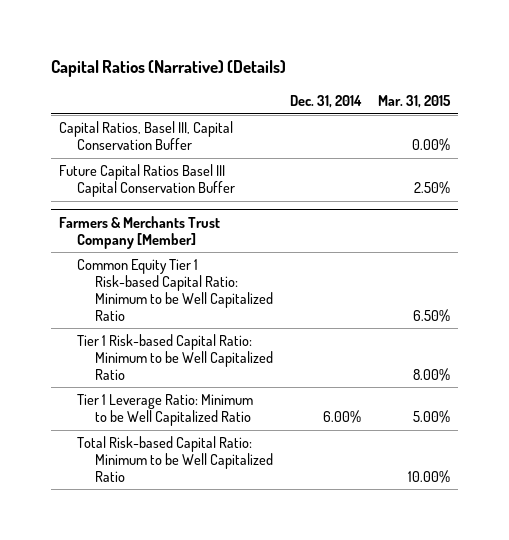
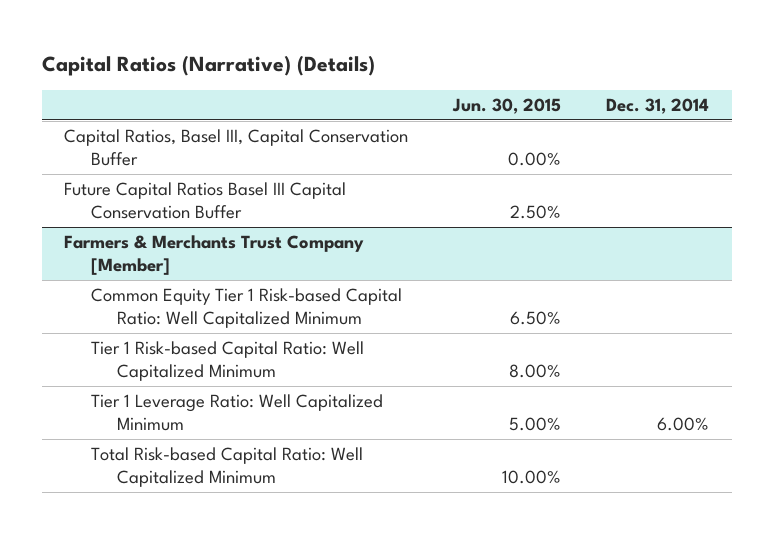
[377,95,451,109] Mar. 31, 2015 -> none
none -> [452,97,562,114] Jun. 30, 2015
[77,259,274,321] Common Equity Tier 1 Risk-based Capital Ratio: Minimum to be Well Capitalized Ratio -> [90,288,402,329] Common Equity Tier 1 Risk-based Capital Ratio: Well Capitalized Minimum
[77,334,274,381] Tier 1 Risk-based Capital Ratio: Minimum to be Well Capitalized Ratio -> [90,341,364,382] Tier 1 Risk-based Capital Ratio: Well Capitalized Minimum
[77,394,254,427] Tier 1 Leverage Ratio: Minimum to be Well Capitalized Ratio -> [90,394,383,432] Tier 1 Leverage Ratio: Well Capitalized Minimum
[77,436,274,483] Total Risk-based Capital Ratio: Minimum to be Well Capitalized Ratio -> [90,447,363,488] Total Risk-based Capital Ratio: Well Capitalized Minimum

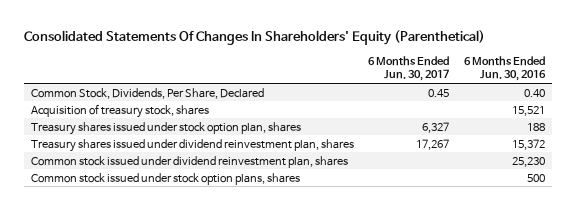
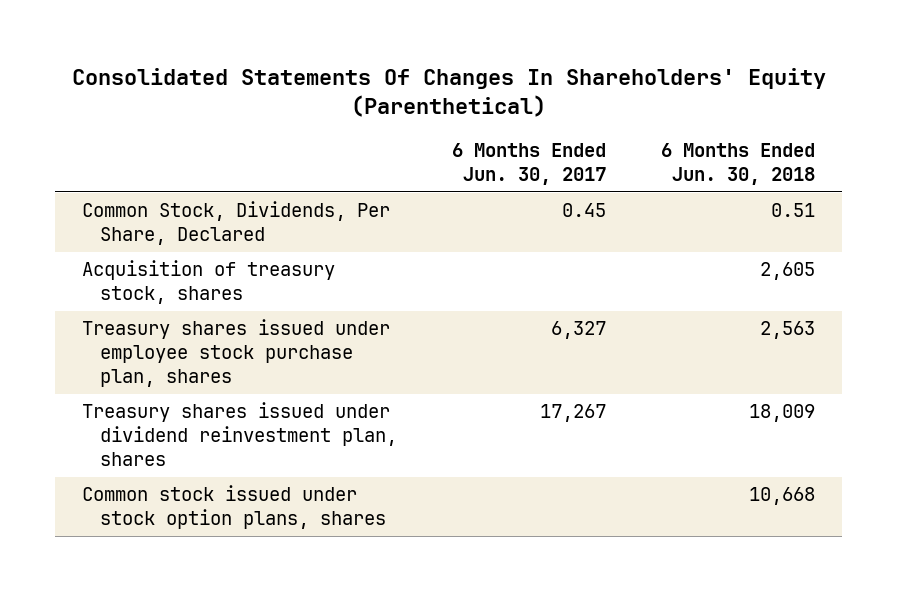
[463,56,546,82] 6 Months Ended Jun. 30, 2016 -> none
none -> [660,143,815,186] 6 Months Ended Jun. 30, 2018
[30,121,301,135] Treasury shares issued under stock option plan, shares -> [82,319,391,388] Treasury shares issued under employee stock purchase plan, shares
[30,155,348,168] Common stock issued under dividend reinvestment plan, shares -> none

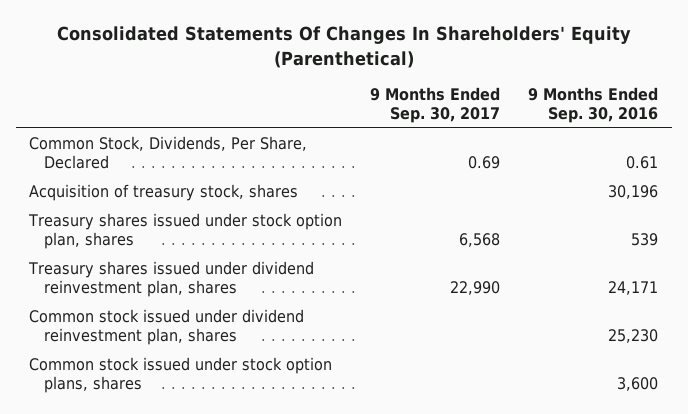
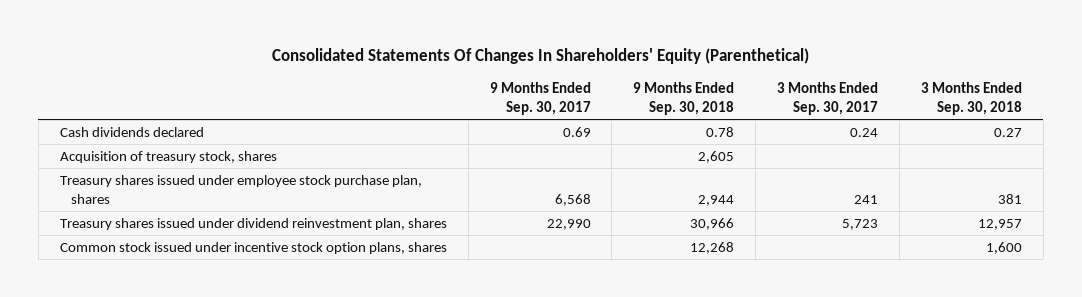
[528,87,659,124] 9 Months Ended Sep. 30, 2016 -> none
none -> [633,81,735,115] 9 Months Ended Sep. 30, 2018
none -> [776,81,878,115] 3 Months Ended Sep. 30, 2017
none -> [920,81,1022,115] 3 Months Ended Sep. 30, 2018
[29,136,308,170] Common Stock, Dividends, Per Share, Declared -> [59,126,204,137] Cash dividends declared
[28,213,343,250] Treasury shares issued under stock option plan, shares -> [59,174,422,204] Treasury shares issued under employee stock purchase plan, shares
[29,309,305,346] Common stock issued under dividend reinvestment plan, shares -> none
[29,357,333,394] Common stock issued under stock option plans, shares -> [59,241,447,254] Common stock issued under incentive stock option plans, shares

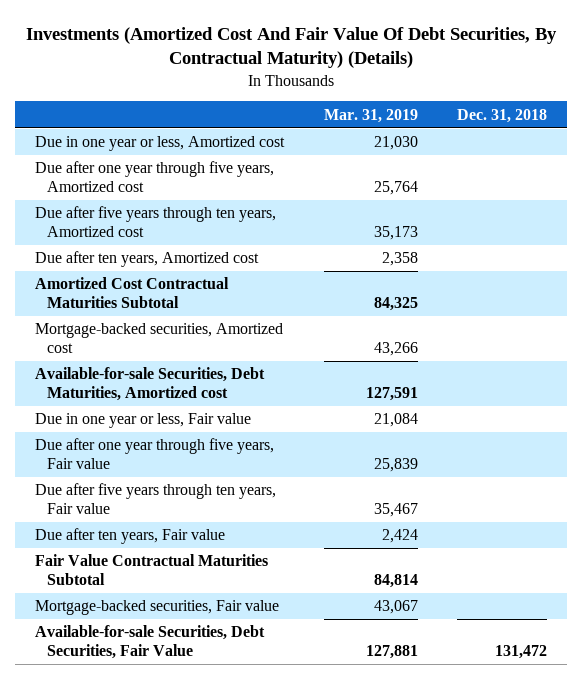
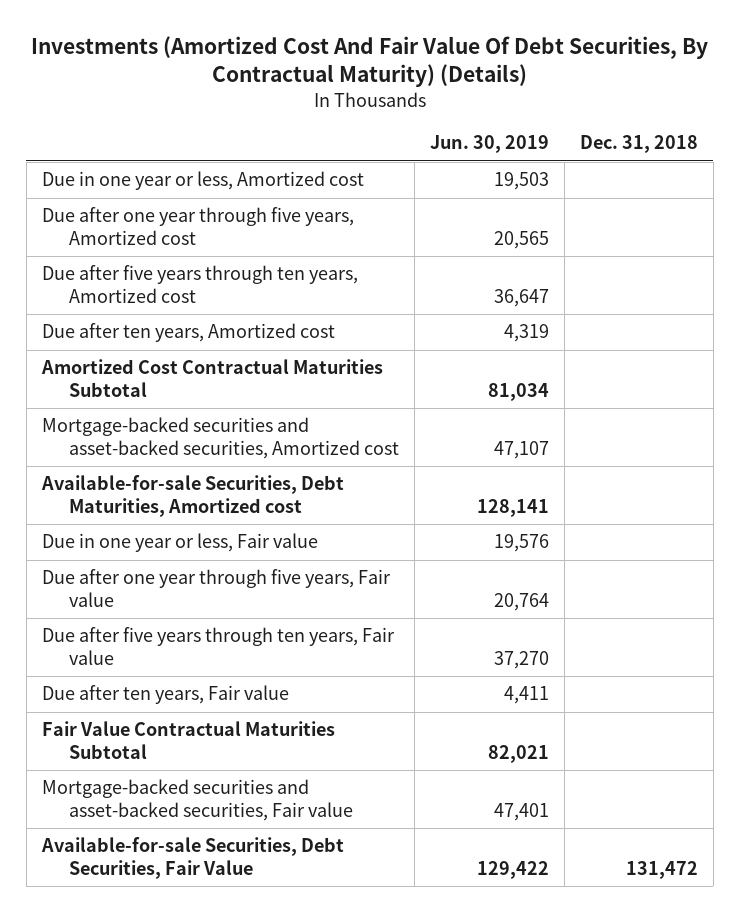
[323,108,418,123] Mar. 31, 2019 -> none
none -> [429,135,549,154] Jun. 30, 2019
[34,323,283,353] Mortgage-backed securities, Amortized cost -> [41,417,400,460] Mortgage-backed securities and asset-backed securities, Amortized cost
[34,600,279,616] Mortgage-backed securities, Fair value -> [41,779,354,822] Mortgage-backed securities and asset-backed securities, Fair value

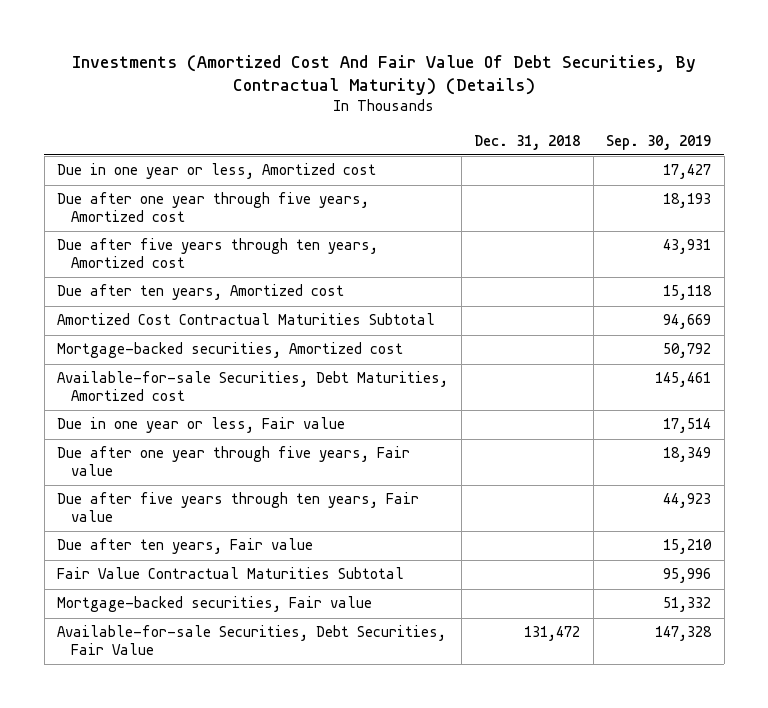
[429,135,549,154] Jun. 30, 2019 -> none
none -> [606,134,712,150] Sep. 30, 2019
[41,417,400,460] Mortgage-backed securities and asset-backed securities, Amortized cost -> [57,342,404,359] Mortgage-backed securities, Amortized cost
[41,779,354,822] Mortgage-backed securities and asset-backed securities, Fair value -> [57,596,373,613] Mortgage-backed securities, Fair value

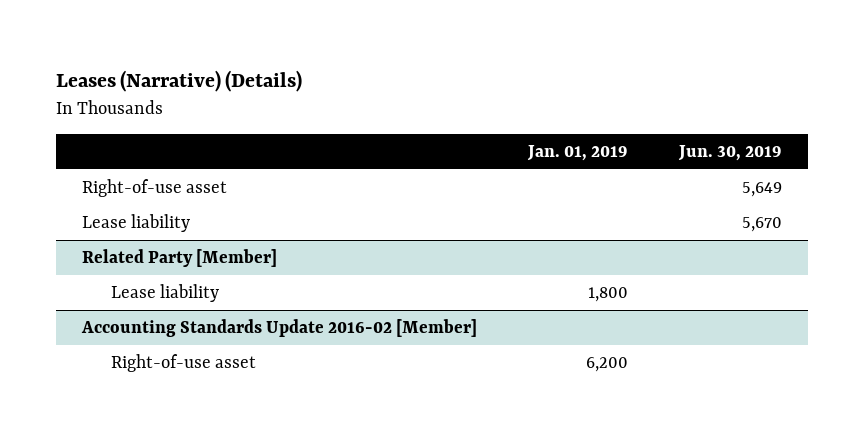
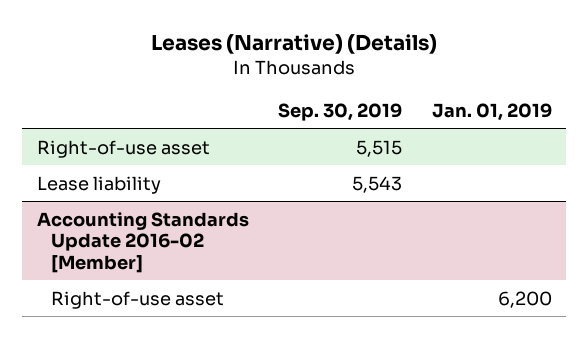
[678,144,783,161] Jun. 30, 2019 -> none
none -> [278,102,403,121] Sep. 30, 2019
[81,249,277,268] Related Party [Member] -> none
[110,284,219,303] Lease liability -> none

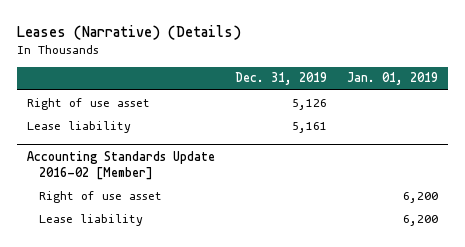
[278,102,403,121] Sep. 30, 2019 -> none
none -> [235,72,328,86] Dec. 31, 2019
[36,139,210,158] Right-of-use asset -> [27,97,151,110] Right of use asset
[50,290,224,309] Right-of-use asset -> [38,190,162,203] Right of use asset
none -> [38,213,143,226] Lease liability

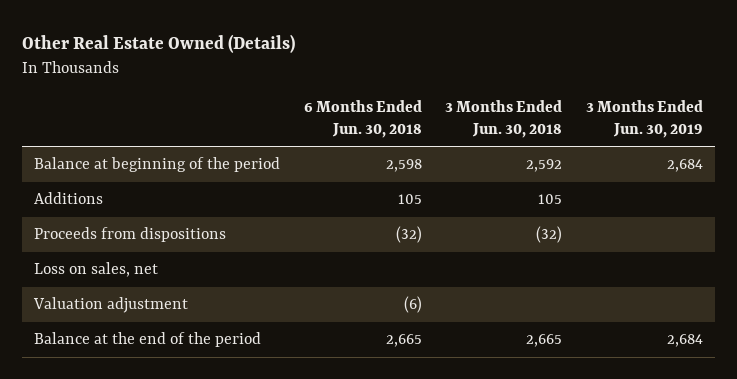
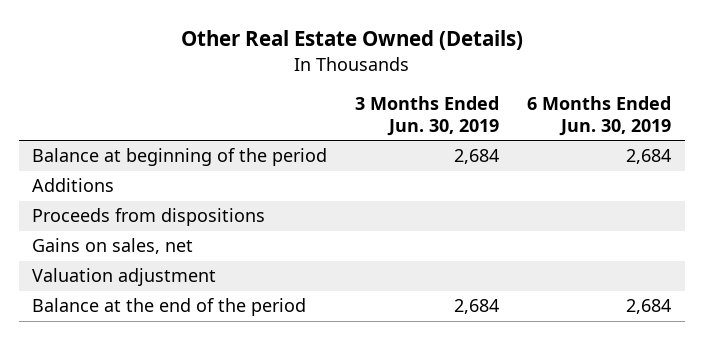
[303,100,422,138] 6 Months Ended Jun. 30, 2018 -> none
[445,100,563,138] 3 Months Ended Jun. 30, 2018 -> none
none -> [526,96,671,136] 6 Months Ended Jun. 30, 2019
[34,262,159,278] Loss on sales, net -> [32,238,194,255] Gains on sales, net

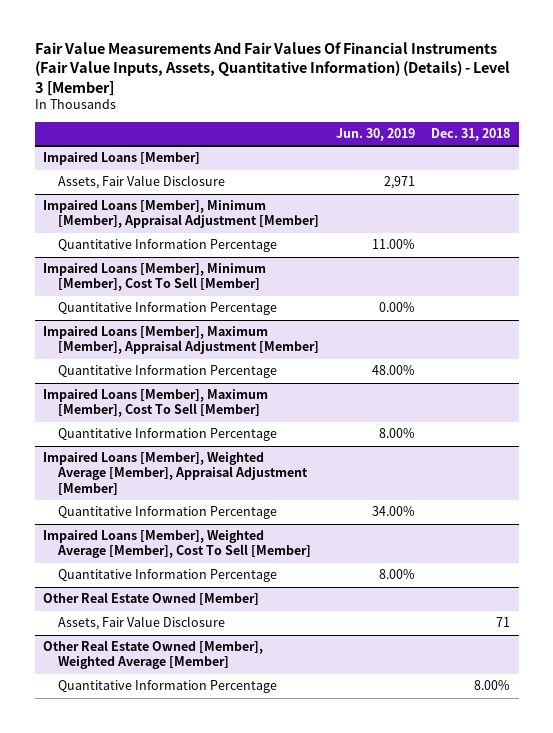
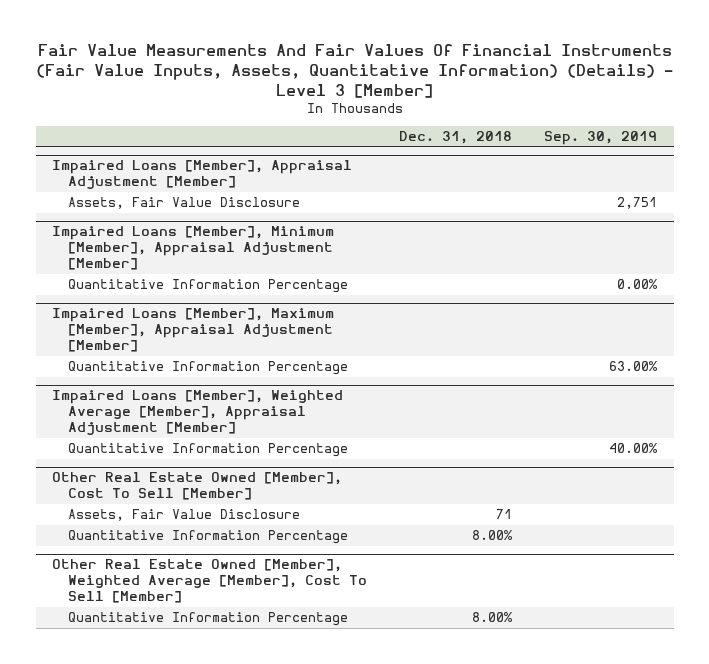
[335,128,415,142] Jun. 30, 2019 -> none
none -> [544,131,658,146] Sep. 30, 2019
[43,152,201,166] Impaired Loans [Member] -> [51,160,352,190] Impaired Loans [Member], Appraisal Adjustment [Member]
[43,263,267,292] Impaired Loans [Member], Minimum [Member], Cost To Sell [Member] -> none
[58,302,278,316] Quantitative Information Percentage -> none
[43,389,269,418] Impaired Loans [Member], Maximum [Member], Cost To Sell [Member] -> none
[58,428,278,442] Quantitative Information Percentage -> none
[43,530,312,559] Impaired Loans [Member], Weighted Average [Member], Cost To Sell [Member] -> none
[58,569,278,583] Quantitative Information Percentage -> none
[43,592,260,606] Other Real Estate Owned [Member] -> [51,472,342,501] Other Real Estate Owned [Member], Cost To Sell [Member]
none -> [68,530,349,545] Quantitative Information Percentage
[43,640,264,670] Other Real Estate Owned [Member], Weighted Average [Member] -> [51,559,368,604] Other Real Estate Owned [Member], Weighted Average [Member], Cost To Sell [Member]

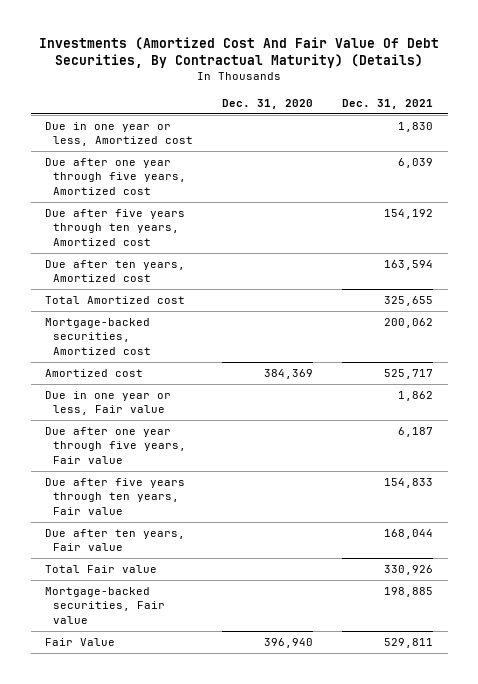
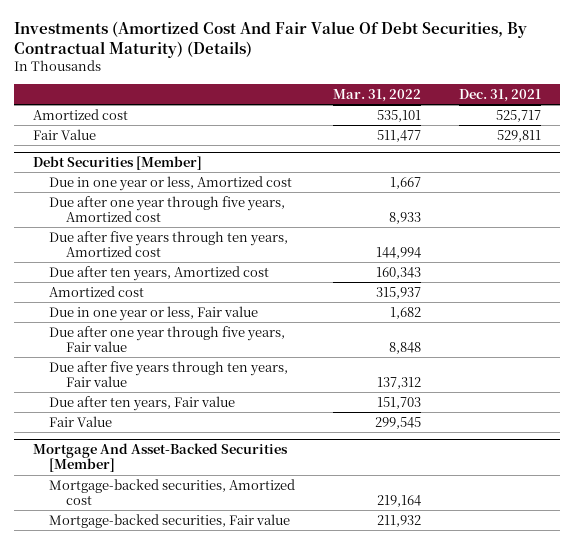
[222,98,314,109] Dec. 31, 2020 -> none
none -> [333,88,422,102] Mar. 31, 2022
[45,122,194,147] Due in one year or less, Amortized cost -> none
[45,158,187,195] Due after one year through five years, Amortized cost -> none
[45,209,186,246] Due after five years through ten years, Amortized cost -> none
[45,260,186,283] Due after ten years, Amortized cost -> none
[45,296,186,305] Total Amortized cost -> none
[45,318,152,355] Mortgage-backed securities, Amortized cost -> none
[45,391,172,416] Due in one year or less, Fair value -> none
[45,427,187,464] Due after one year through five years, Fair value -> none
[45,478,186,515] Due after five years through ten years, Fair value -> none
[45,529,186,552] Due after ten years, Fair value -> none
[45,565,158,574] Total Fair value -> none
[45,587,166,624] Mortgage-backed securities, Fair value -> none
none -> [32,156,202,171] Debt Securities [Member]
none -> [49,175,293,191] Due in one year or less, Amortized cost
none -> [49,195,286,222] Due after one year through five years, Amortized cost
none -> [49,230,289,257] Due after five years through ten years, Amortized cost
none -> [49,265,270,281] Due after ten years, Amortized cost
none -> [49,285,145,297] Amortized cost
none -> [49,305,259,321] Due in one year or less, Fair value
none -> [49,325,286,352] Due after one year through five years, Fair value
none -> [49,360,289,387] Due after five years through ten years, Fair value
none -> [49,395,236,411] Due after ten years, Fair value
none -> [49,415,113,427] Fair Value
none -> [32,443,288,473] Mortgage And Asset-Backed Securities [Member]
none -> [49,478,296,505] Mortgage-backed securities, Amortized cost
none -> [49,513,291,528] Mortgage-backed securities, Fair value

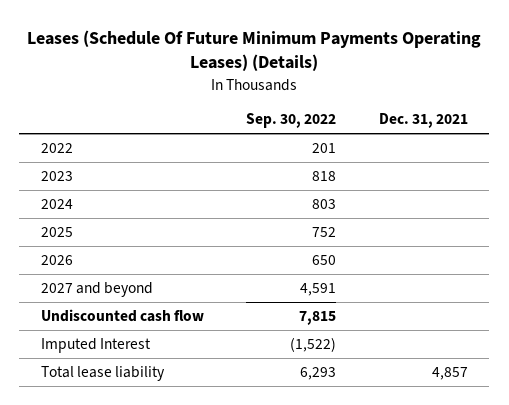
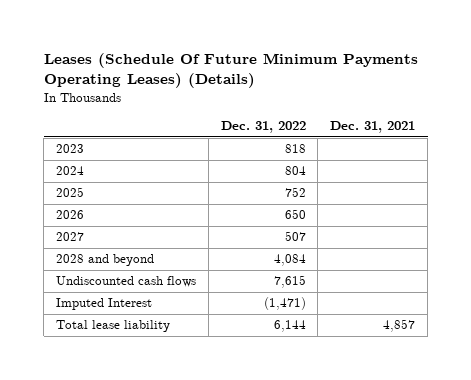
[246,113,337,129] Sep. 30, 2022 -> none
none -> [220,121,306,134] Dec. 31, 2022
[40,143,73,154] 2022 -> none
none -> [56,232,85,242] 2027
[40,282,153,298] 2027 and beyond -> [56,254,155,267] 2028 and beyond
[40,309,204,323] Undiscounted cash flow -> [56,276,197,288] Undiscounted cash flows

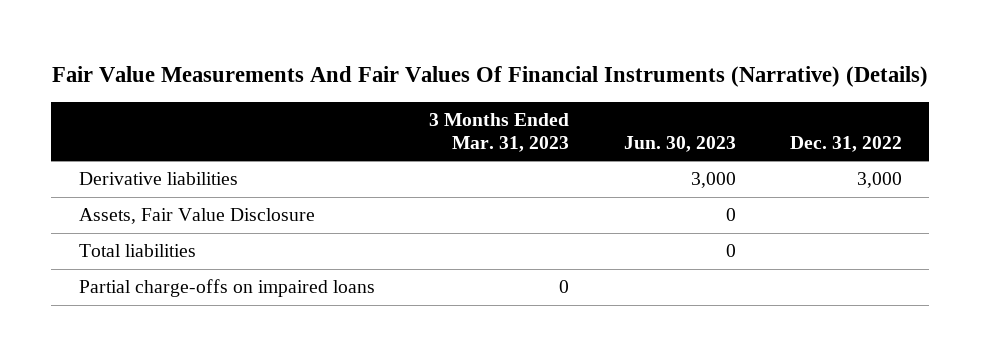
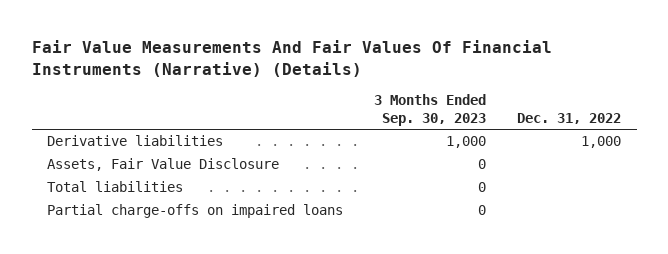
[429,112,570,152] 3 Months Ended Mar. 31, 2023 -> none
[623,135,736,152] Jun. 30, 2023 -> none
none -> [374,93,487,126] 3 Months Ended Sep. 30, 2023
[856,172,902,189] 3,000 -> [581,136,622,149] 1,000

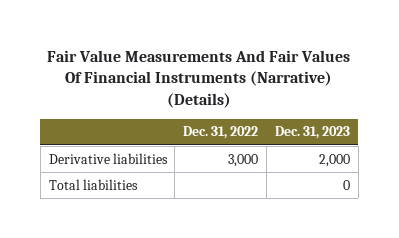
[374,93,487,126] 3 Months Ended Sep. 30, 2023 -> none
none -> [275,126,351,140] Dec. 31, 2023
[47,158,280,172] Assets, Fair Value Disclosure -> none
[581,136,622,149] 1,000 -> [228,153,259,167] 3,000
[47,204,344,219] Partial charge-offs on impaired loans -> none

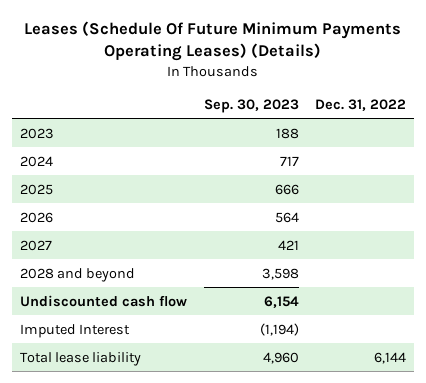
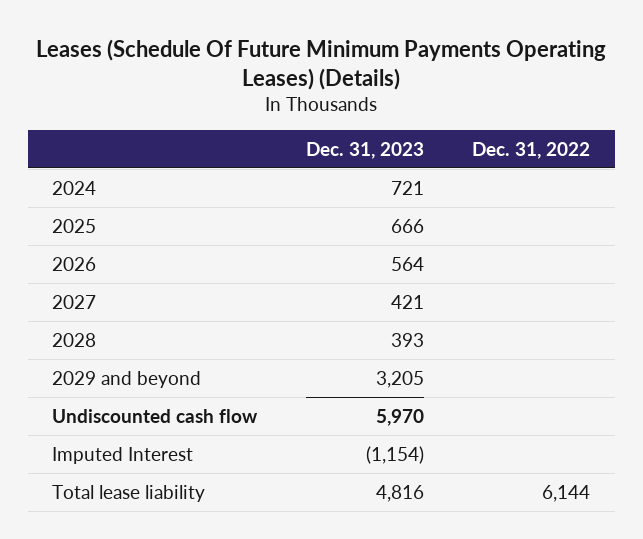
[203,98,299,113] Sep. 30, 2023 -> none
none -> [305,141,424,159] Dec. 31, 2023
[19,127,54,139] 2023 -> none
none -> [52,332,97,347] 2028
[19,267,135,282] 2028 and beyond -> [52,370,202,388] 2029 and beyond

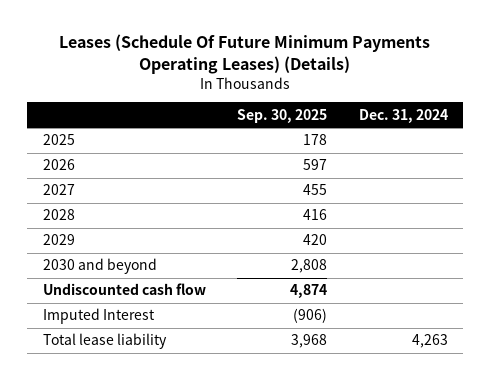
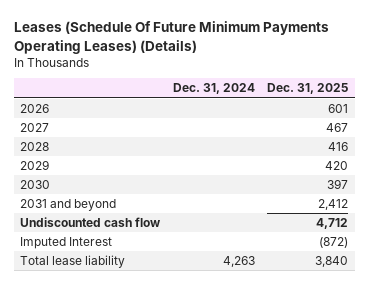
[237,108,328,123] Sep. 30, 2025 -> none
none -> [267,83,349,95] Dec. 31, 2025
[42,134,75,146] 2025 -> none
none -> [20,179,51,189] 2030
[42,258,157,275] 2030 and beyond -> [20,198,117,211] 2031 and beyond

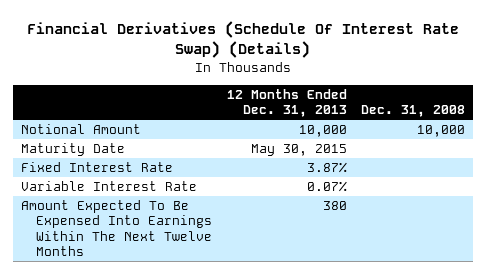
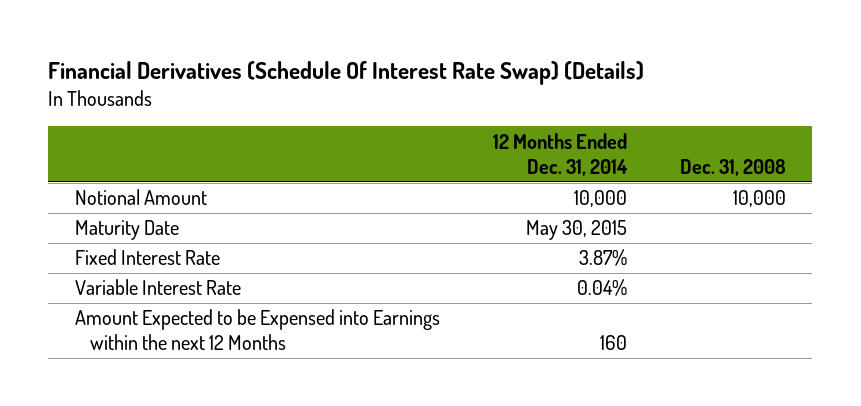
[226,88,347,118] 12 Months Ended Dec. 31, 2013 -> none
none -> [492,132,628,176] 12 Months Ended Dec. 31, 2014
[20,199,212,257] Amount Expected To Be Expensed Into Earnings Within The Next Twelve Months -> [74,309,440,351] Amount Expected to be Expensed into Earnings within the next 12 Months

